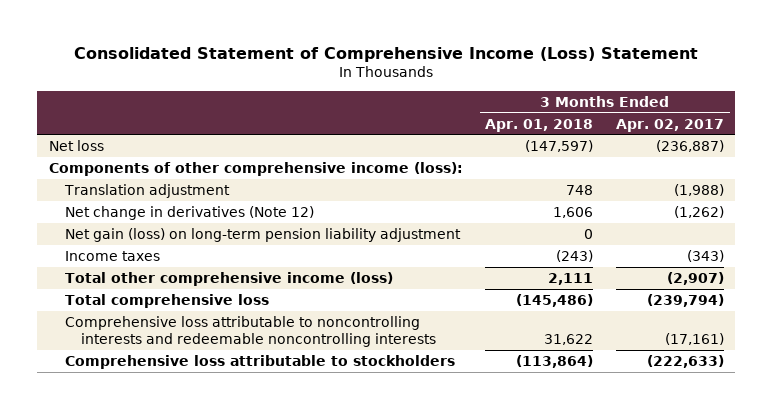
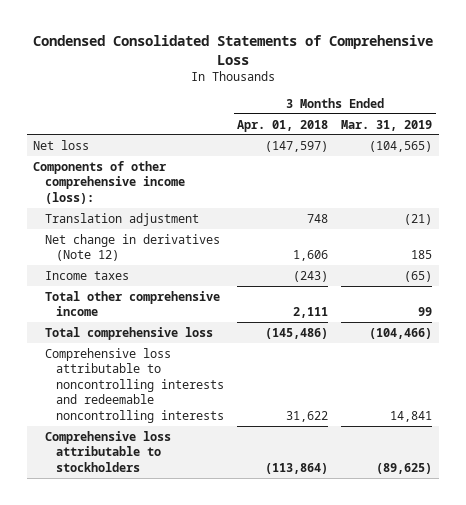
[74,46,699,62] Consolidated Statement of Comprehensive Income (Loss) Statement -> [32,34,433,65] Condensed Consolidated Statements of Comprehensive Loss
[615,118,724,132] Apr. 02, 2017 -> none
none -> [341,119,433,131] Mar. 31, 2019
[64,227,461,242] Net gain (loss) on long-term pension liability adjustment -> none
[64,271,393,286] Total other comprehensive income (loss) -> [44,290,220,317] Total other comprehensive income

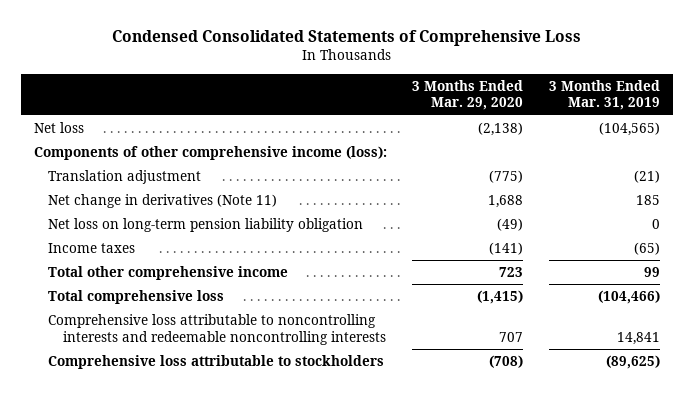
[237,119,329,132] Apr. 01, 2018 -> none
none -> [412,79,524,111] 3 Months Ended Mar. 29, 2020
[44,233,220,262] Net change in derivatives (Note 12) -> [48,194,278,209] Net change in derivatives (Note 11)
none -> [48,218,364,233] Net loss on long-term pension liability obligation

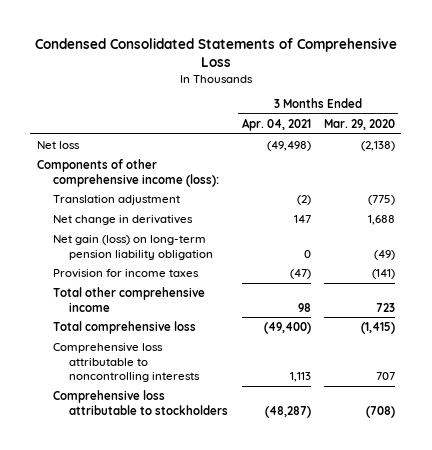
[548,79,660,111] 3 Months Ended Mar. 31, 2019 -> none
none -> [241,117,311,131] Apr. 04, 2021
[48,194,278,209] Net change in derivatives (Note 11) -> [53,214,194,225] Net change in derivatives
[48,218,364,233] Net loss on long-term pension liability obligation -> [53,234,214,260] Net gain (loss) on long-term pension liability obligation
[48,243,136,254] Income taxes -> [53,268,200,278] Provision for income taxes
[48,314,386,345] Comprehensive loss attributable to noncontrolling interests and redeemable noncontrolling interests -> [53,342,201,383] Comprehensive loss attributable to noncontrolling interests

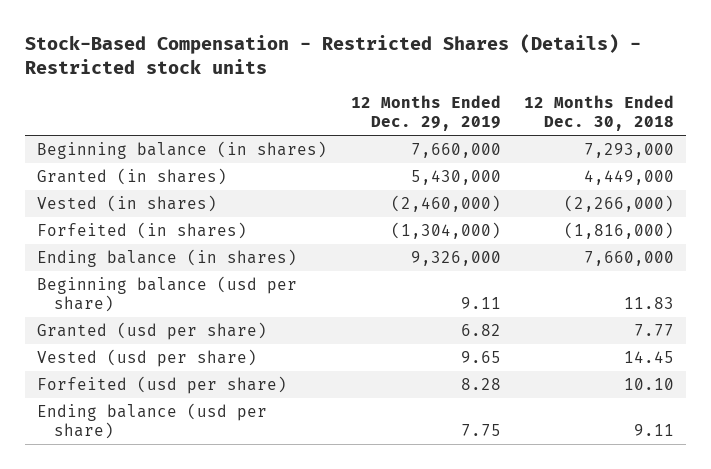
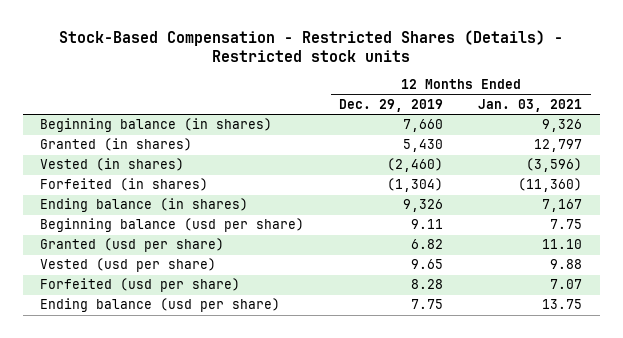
[524,95,675,132] 12 Months Ended Dec. 30, 2018 -> none
none -> [478,98,583,112] Jan. 03, 2021
[410,142,501,158] 7,660,000 -> [403,119,444,133] 7,660
[410,169,501,185] 5,430,000 -> [403,139,444,153] 5,430
[390,194,501,212] (2,460,000) -> [387,158,444,173] (2,460)
[390,221,501,239] (1,304,000) -> [387,178,444,193] (1,304)
[410,250,501,266] 9,326,000 -> [403,199,444,213] 9,326

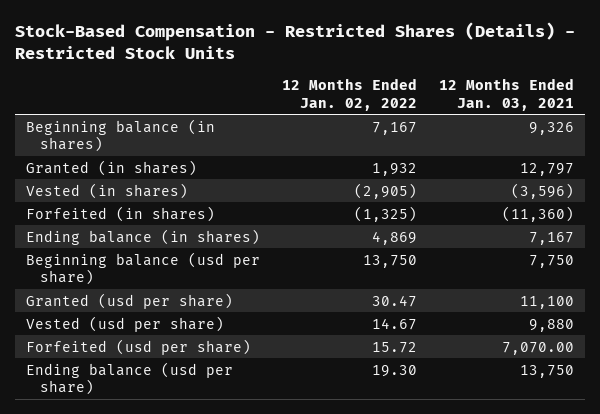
[59,29,564,62] Stock-Based Compensation - Restricted Shares (Details) - Restricted stock units -> [14,22,575,60] Stock-Based Compensation - Restricted Shares (Details) - Restricted Stock Units
[339,98,444,112] Dec. 29, 2019 -> none
none -> [282,78,418,111] 12 Months Ended Jan. 02, 2022
[550,219,583,230] 7.75 -> [529,254,575,268] 7,750
[542,239,583,250] 11.10 -> [520,295,575,309] 11,100
[550,259,583,270] 9.88 -> [529,318,575,332] 9,880
[550,279,583,290] 7.07 -> [502,341,575,355] 7,070.00
[542,299,583,310] 13.75 -> [520,364,575,378] 13,750

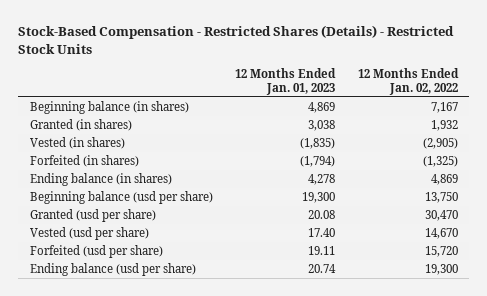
[439,78,575,111] 12 Months Ended Jan. 03, 2021 -> none
none -> [235,67,337,96] 12 Months Ended Jan. 01, 2023
[372,294,418,307] 30.47 -> [424,209,458,221] 30,470
[372,317,418,330] 14.67 -> [424,227,458,239] 14,670
[372,341,418,353] 15.72 -> [424,245,458,257] 15,720
[372,364,418,377] 19.30 -> [424,263,458,275] 19,300

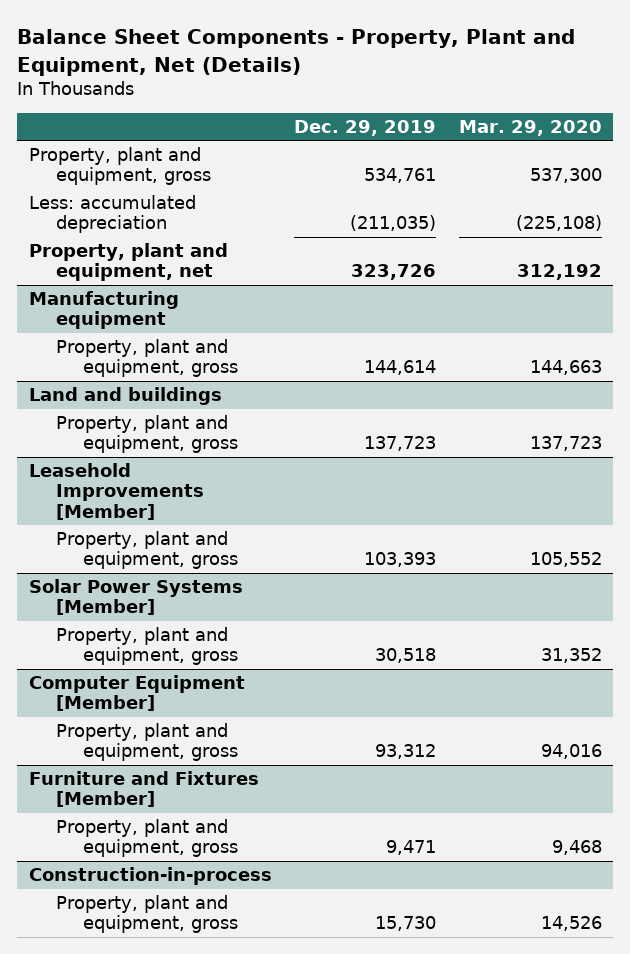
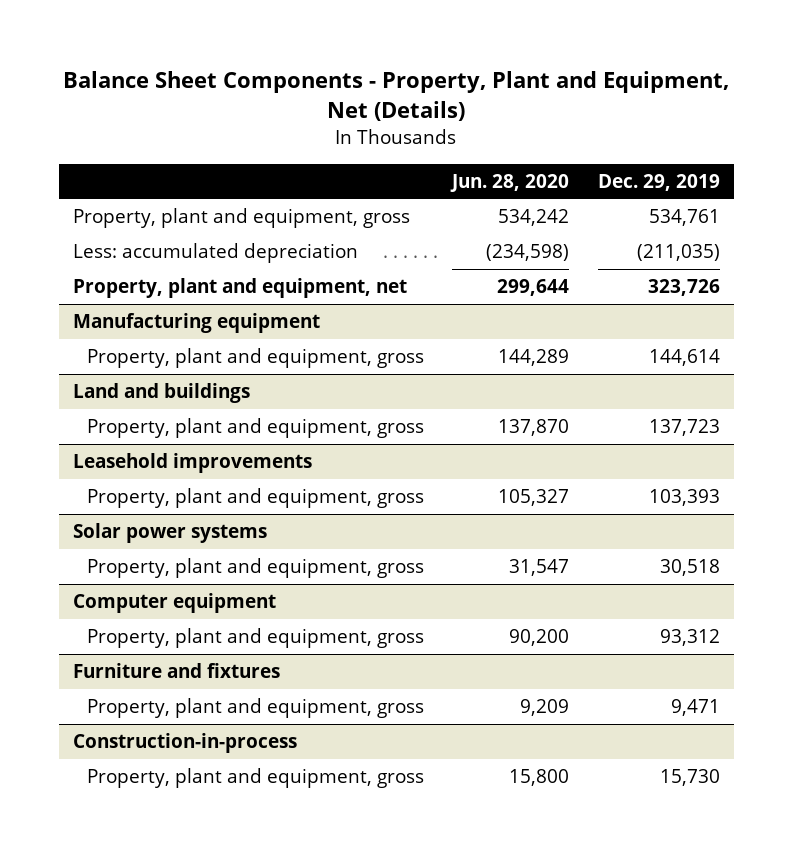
[458,119,602,136] Mar. 29, 2020 -> none
none -> [450,173,570,192] Jun. 28, 2020
[28,463,204,520] Leasehold Improvements [Member] -> [72,453,312,474] Leasehold improvements
[28,579,243,616] Solar Power Systems [Member] -> [72,523,267,544] Solar power systems
[28,675,245,712] Computer Equipment [Member] -> [72,593,276,614] Computer equipment
[28,771,259,808] Furniture and Fixtures [Member] -> [72,663,280,679] Furniture and fixtures

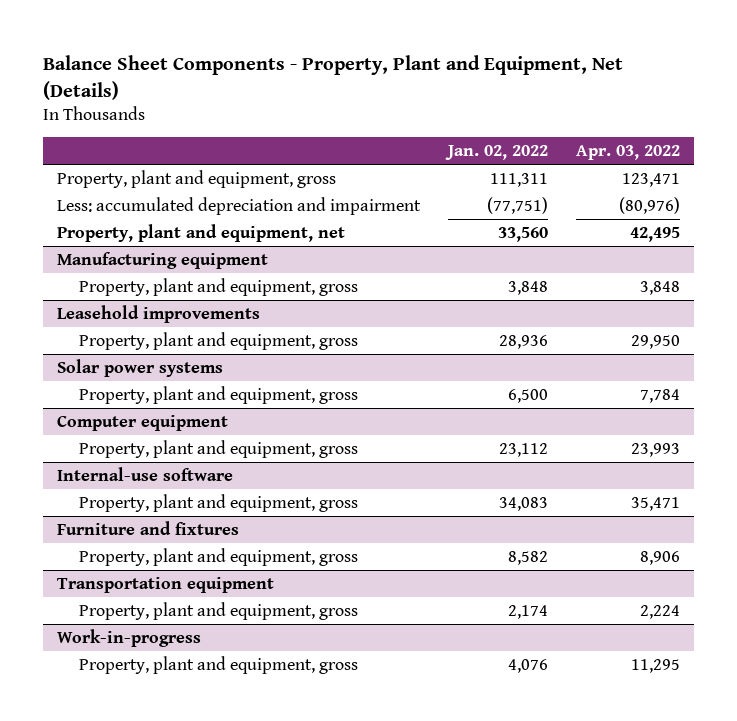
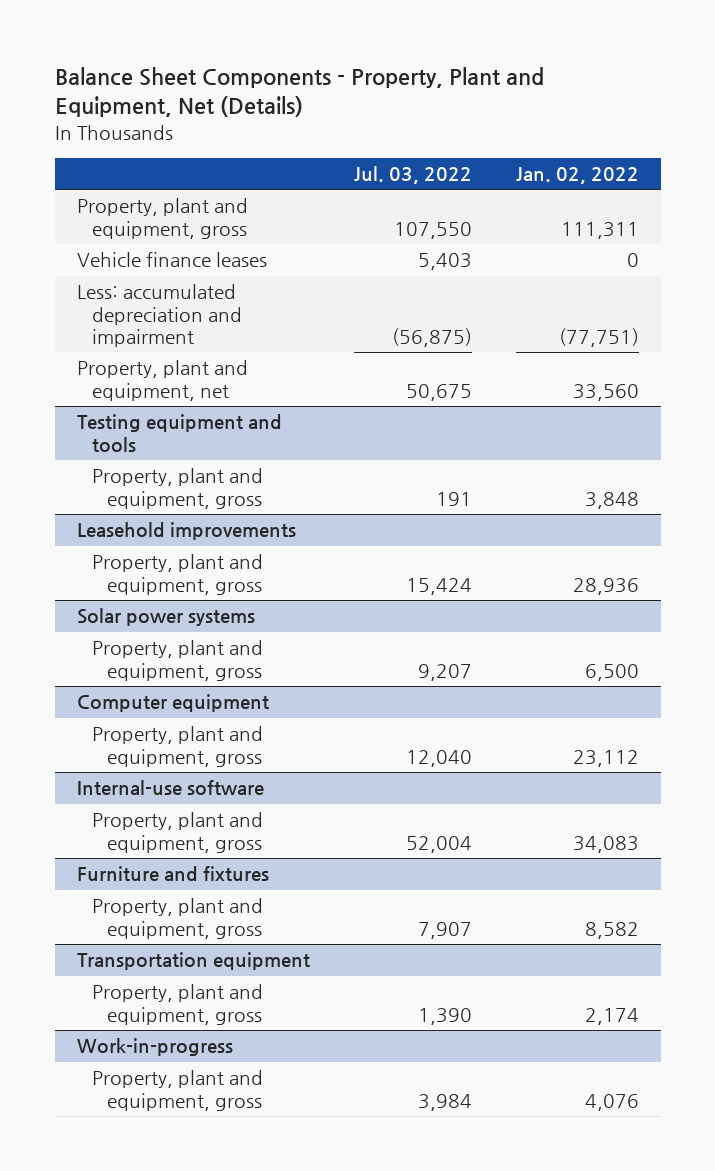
[576,145,681,161] Apr. 03, 2022 -> none
none -> [353,165,472,184] Jul. 03, 2022
none -> [76,252,267,268] Vehicle finance leases
[56,251,268,269] Manufacturing equipment -> none
none -> [76,414,282,452] Testing equipment and tools

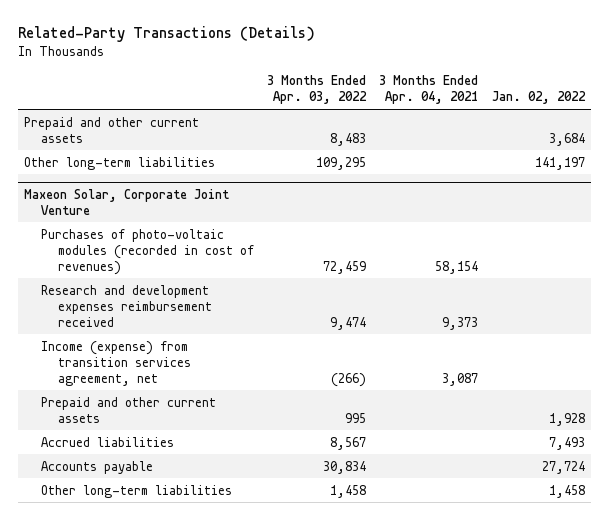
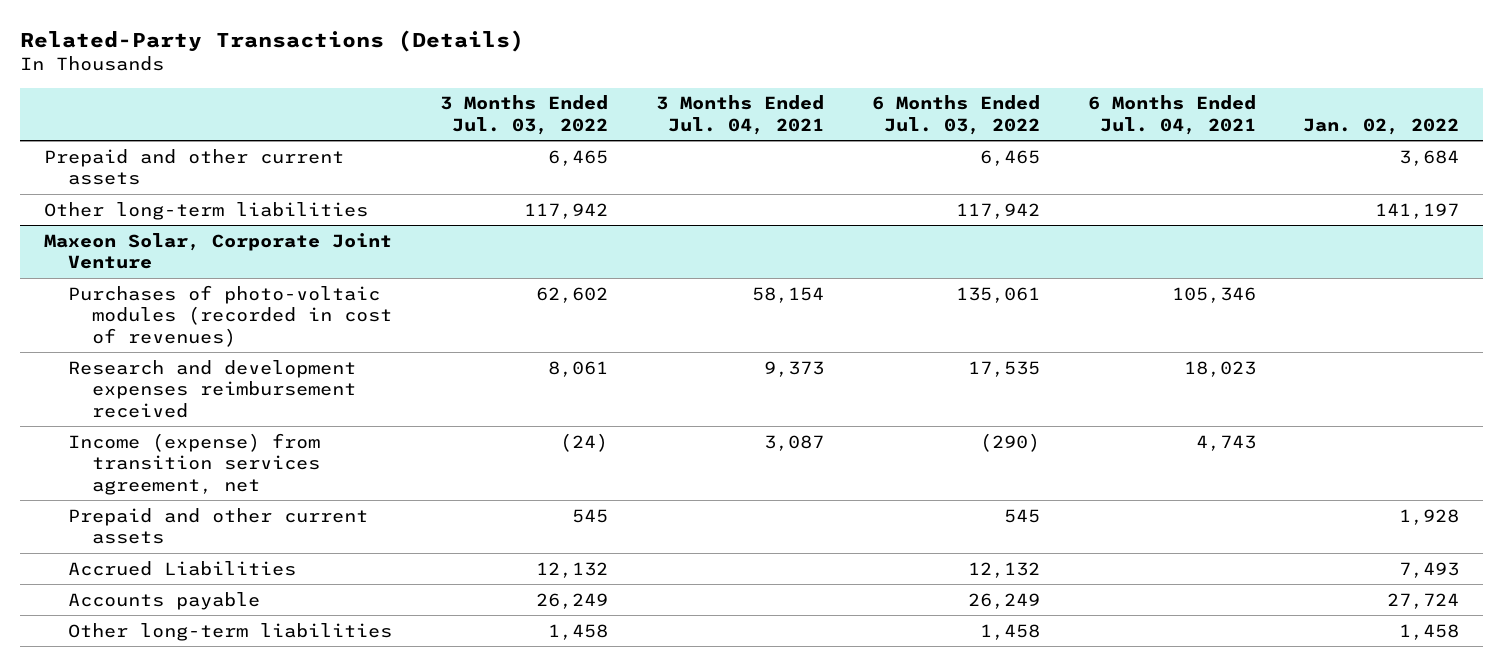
[266,75,367,105] 3 Months Ended Apr. 03, 2022 -> none
[379,75,479,105] 3 Months Ended Apr. 04, 2021 -> none
none -> [440,95,609,135] 3 Months Ended Jul. 03, 2022
none -> [655,95,824,135] 3 Months Ended Jul. 04, 2021
none -> [871,95,1040,135] 6 Months Ended Jul. 03, 2022
none -> [1087,95,1256,135] 6 Months Ended Jul. 04, 2021
[40,436,174,447] Accrued liabilities -> [68,560,297,576] Accrued Liabilities

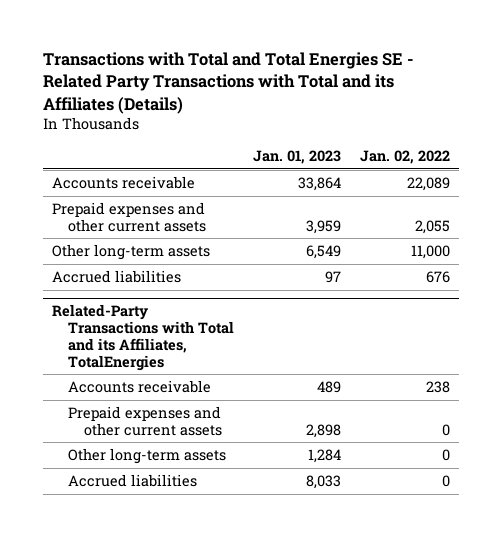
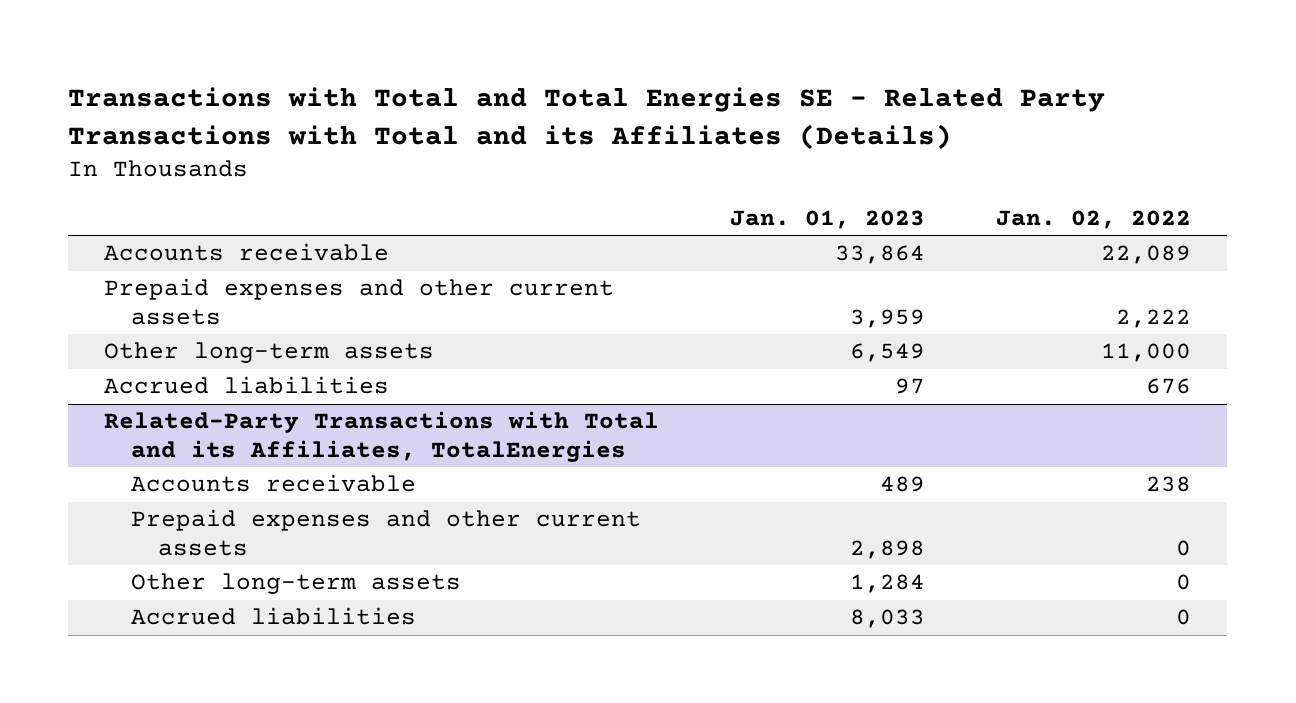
[414,219,450,234] 2,055 -> [1116,308,1192,328] 2,222

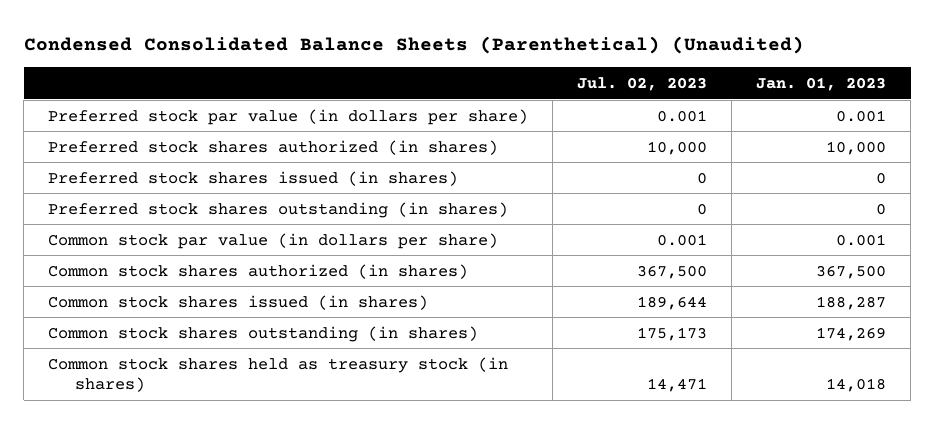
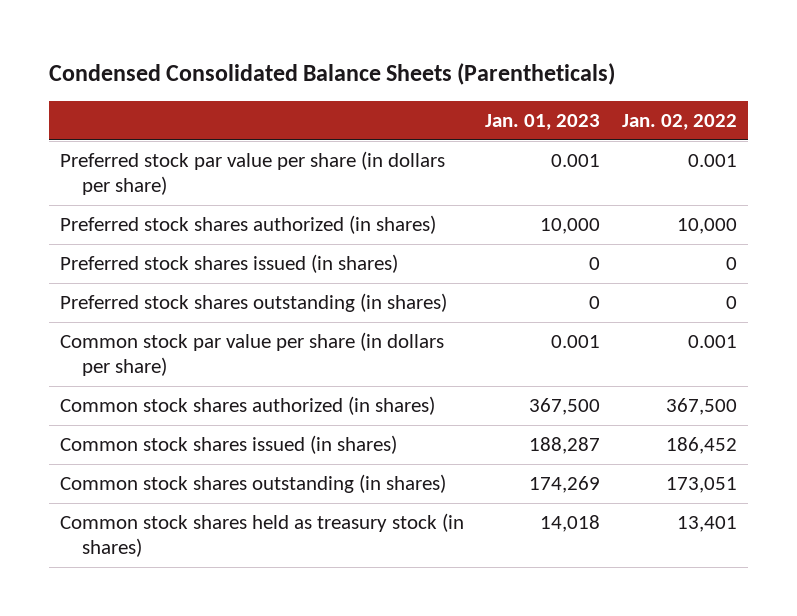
[23,36,804,55] Condensed Consolidated Balance Sheets (Parenthetical) (Unaudited) -> [48,62,615,85] Condensed Consolidated Balance Sheets (Parentheticals)
[577,76,708,91] Jul. 02, 2023 -> none
none -> [622,114,738,131] Jan. 02, 2022
[48,108,529,125] Preferred stock par value (in dollars per share) -> [59,151,445,196] Preferred stock par value per share (in dollars per share)
[48,232,499,249] Common stock par value (in dollars per share) -> [59,332,444,377] Common stock par value per share (in dollars per share)

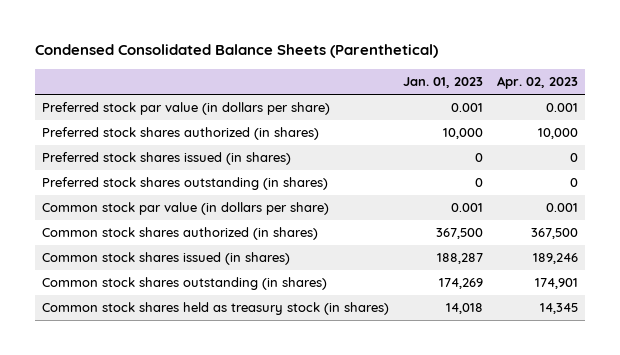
[48,62,615,85] Condensed Consolidated Balance Sheets (Parentheticals) -> [34,44,438,59] Condensed Consolidated Balance Sheets (Parenthetical)
[622,114,738,131] Jan. 02, 2022 -> none
none -> [496,76,578,90] Apr. 02, 2023
[59,151,445,196] Preferred stock par value per share (in dollars per share) -> [41,102,330,116] Preferred stock par value (in dollars per share)
[59,332,444,377] Common stock par value per share (in dollars per share) -> [41,202,329,216] Common stock par value (in dollars per share)

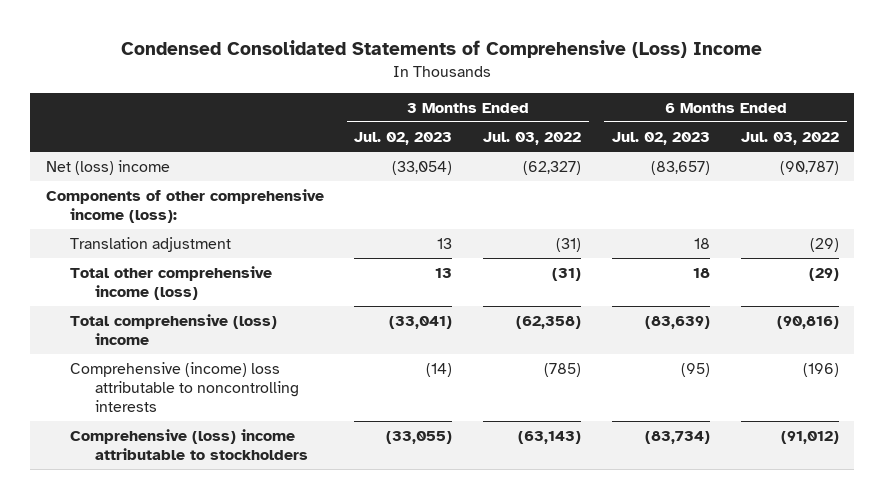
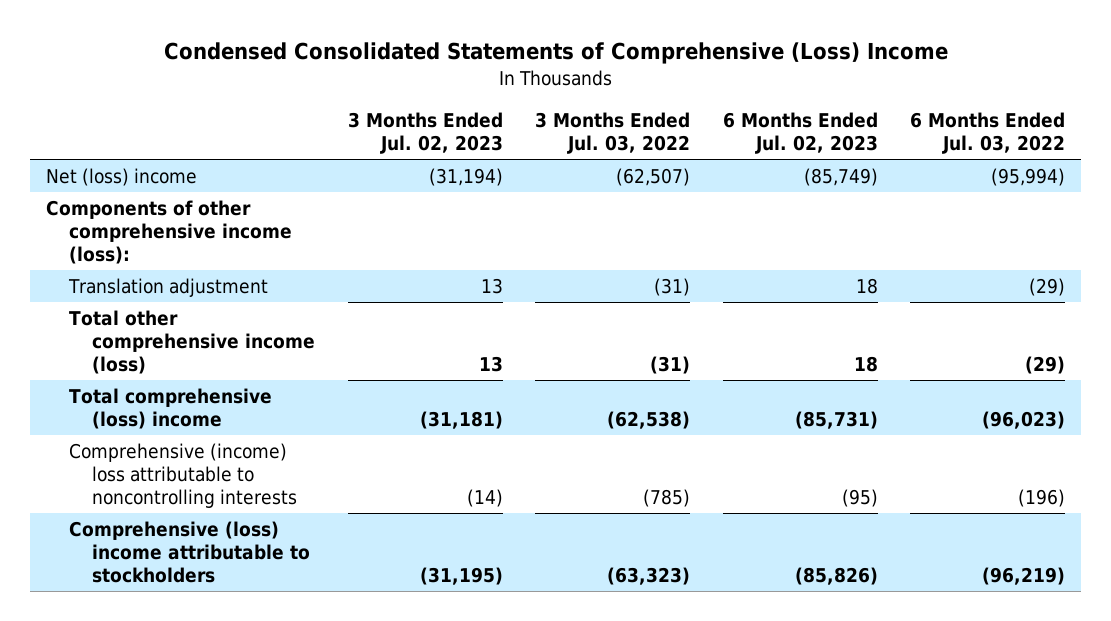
[392,161,453,176] (33,054) -> [428,167,503,186] (31,194)
[523,161,582,176] (62,327) -> [616,167,691,186] (62,507)
[651,161,711,176] (83,657) -> [803,167,878,186] (85,749)
[779,161,839,176] (90,787) -> [991,167,1066,186] (95,994)
[389,316,453,330] (33,041) -> [419,411,503,430] (31,181)
[516,316,582,330] (62,358) -> [607,411,691,430] (62,538)
[645,316,711,330] (83,639) -> [794,411,878,430] (85,731)
[776,316,839,330] (90,816) -> [982,411,1066,430] (96,023)
[386,431,453,445] (33,055) -> [419,567,503,586] (31,195)
[518,431,582,445] (63,143) -> [607,567,691,586] (63,323)
[645,431,711,445] (83,734) -> [794,567,878,586] (85,826)
[780,431,839,445] (91,012) -> [982,567,1066,586] (96,219)

